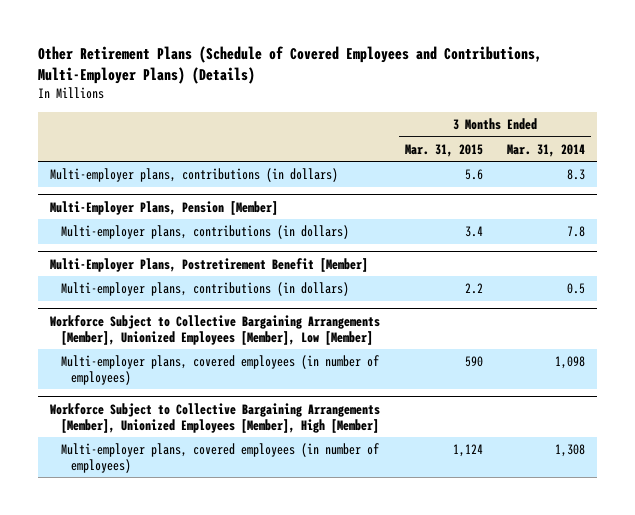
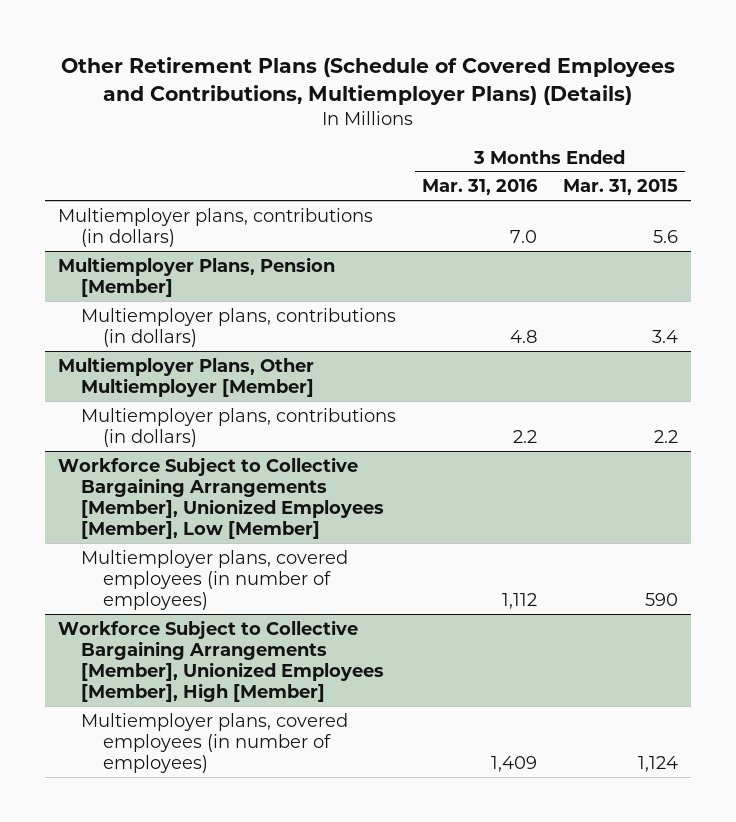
[37,45,542,84] Other Retirement Plans (Schedule of Covered Employees and Contributions, Multi-Employer Plans) (Details) -> [61,56,676,105] Other Retirement Plans (Schedule of Covered Employees and Contributions, Multiemployer Plans) (Details)
[507,143,586,157] Mar. 31, 2014 -> none
none -> [421,179,538,196] Mar. 31, 2016
[50,168,339,183] Multi-employer plans, contributions (in dollars) -> [58,207,374,247] Multiemployer plans, contributions (in dollars)
[50,200,279,215] Multi-Employer Plans, Pension [Member] -> [58,256,336,297] Multiemployer Plans, Pension [Member]
[60,225,349,240] Multi-employer plans, contributions (in dollars) -> [80,307,396,347] Multiemployer plans, contributions (in dollars)
[50,257,369,272] Multi-Employer Plans, Postretirement Benefit [Member] -> [58,356,315,397] Multiemployer Plans, Other Multiemployer [Member]
[60,282,349,297] Multi-employer plans, contributions (in dollars) -> [80,407,396,447] Multiemployer plans, contributions (in dollars)
[60,355,379,385] Multi-employer plans, covered employees (in number of employees) -> [80,549,348,611] Multiemployer plans, covered employees (in number of employees)
[60,443,379,473] Multi-employer plans, covered employees (in number of employees) -> [80,712,348,774] Multiemployer plans, covered employees (in number of employees)

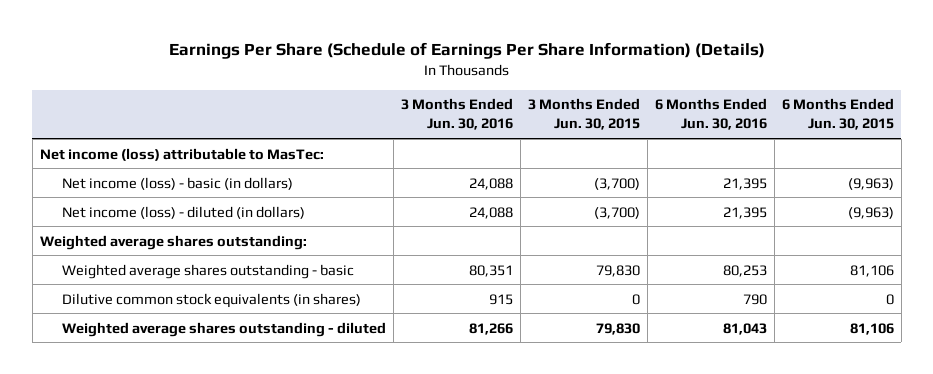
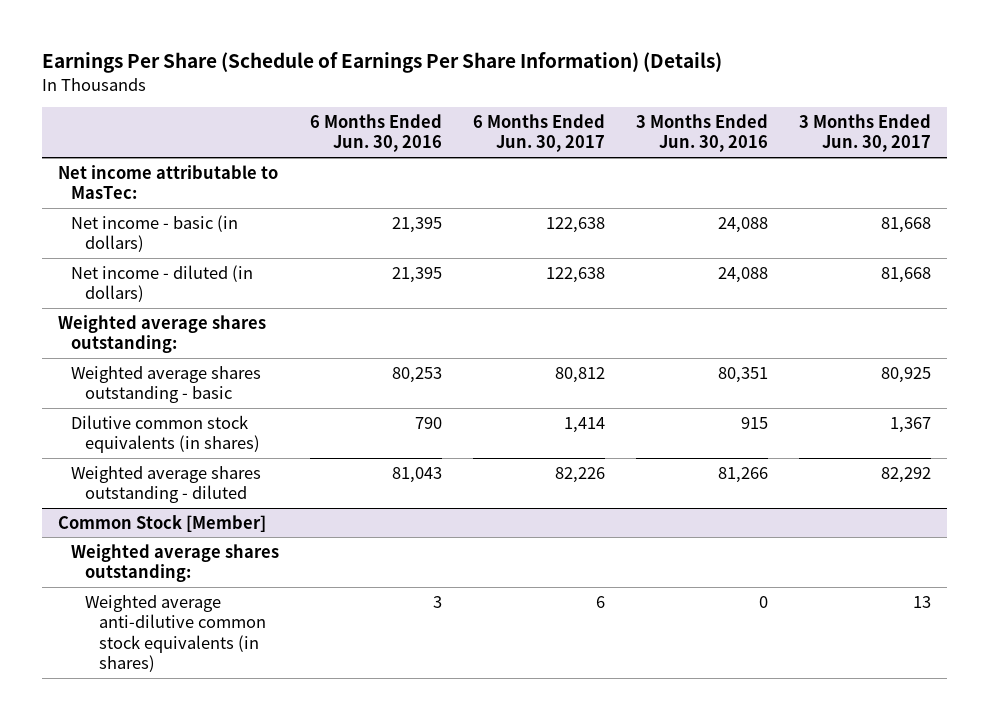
[528,98,641,131] 3 Months Ended Jun. 30, 2015 -> none
[781,98,894,131] 6 Months Ended Jun. 30, 2015 -> none
none -> [473,114,606,153] 6 Months Ended Jun. 30, 2017
none -> [799,114,932,153] 3 Months Ended Jun. 30, 2017
[39,147,324,161] Net income (loss) attributable to MasTec: -> [57,164,278,200] Net income attributable to MasTec:
[62,176,294,190] Net income (loss) - basic (in dollars) -> [71,214,239,253] Net income - basic (in dollars)
[62,205,306,219] Net income (loss) - diluted (in dollars) -> [71,264,254,303] Net income - diluted (in dollars)
none -> [57,514,266,532] Common Stock [Member]
none -> [71,543,280,583] Weighted average shares outstanding:
none -> [85,594,266,672] Weighted average anti-dilutive common stock equivalents (in shares)

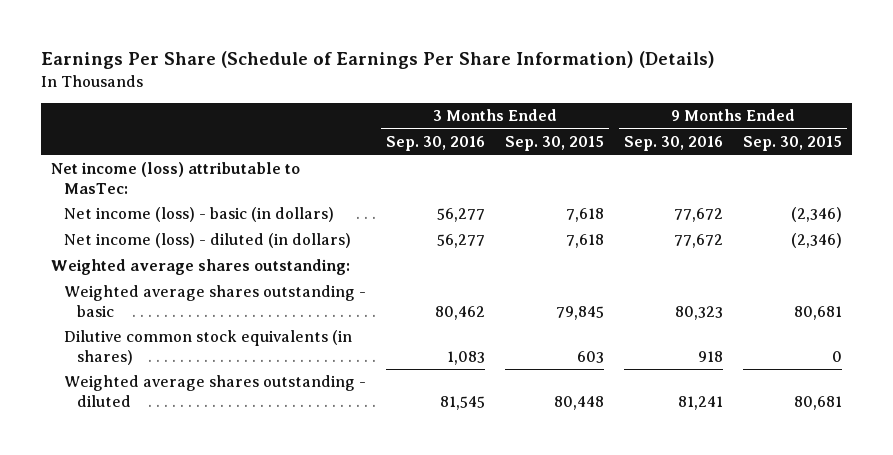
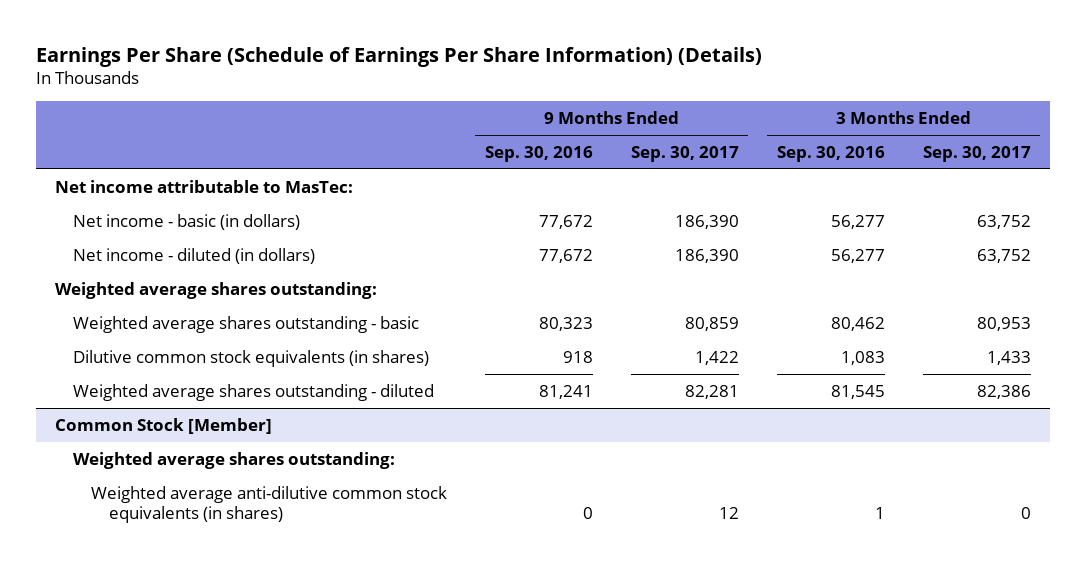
[505,136,605,152] Sep. 30, 2015 -> none
[743,136,843,152] Sep. 30, 2015 -> none
none -> [630,145,739,162] Sep. 30, 2017
none -> [922,145,1031,162] Sep. 30, 2017
[50,162,300,194] Net income (loss) attributable to MasTec: -> [54,179,353,193] Net income attributable to MasTec:
[63,207,334,223] Net income (loss) - basic (in dollars) -> [72,213,300,230] Net income - basic (in dollars)
[63,233,351,249] Net income (loss) - diluted (in dollars) -> [72,247,315,264] Net income - diluted (in dollars)
none -> [54,417,272,434] Common Stock [Member]
none -> [72,451,395,469] Weighted average shares outstanding:
none -> [90,485,447,524] Weighted average anti-dilutive common stock equivalents (in shares)

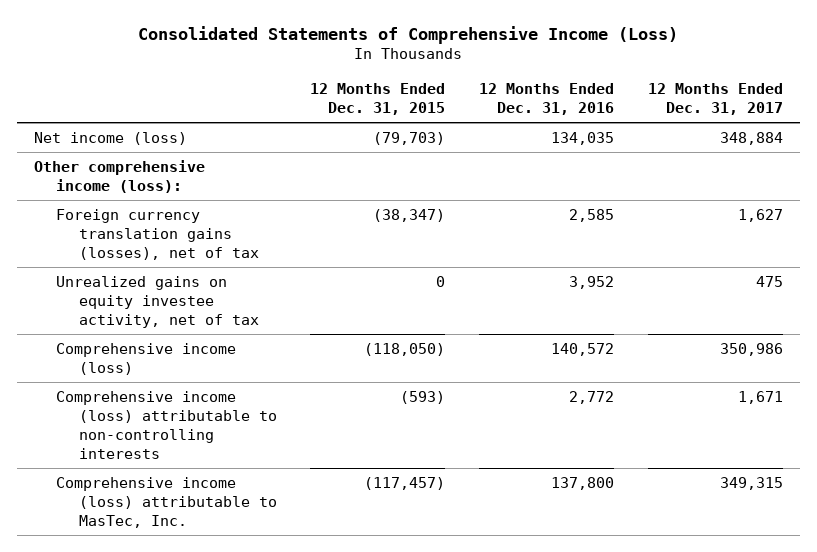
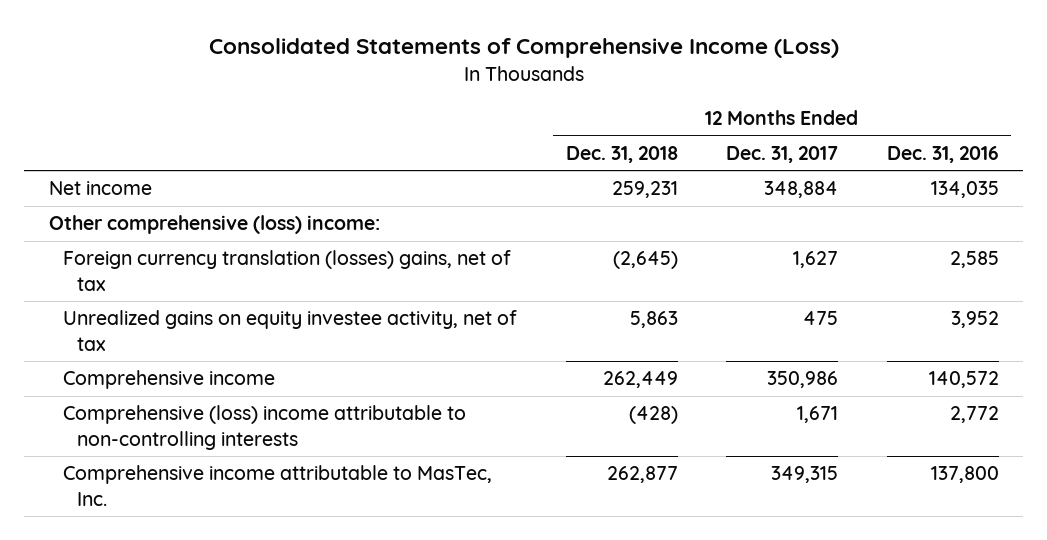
[310,83,446,115] 12 Months Ended Dec. 31, 2015 -> none
none -> [565,145,678,163] Dec. 31, 2018
[33,132,187,146] Net income (loss) -> [48,181,152,196] Net income
[33,160,205,193] Other comprehensive income (loss): -> [48,215,380,235] Other comprehensive (loss) income:
[56,209,259,260] Foreign currency translation gains (losses), net of tax -> [63,250,512,291] Foreign currency translation (losses) gains, net of tax
[56,343,237,375] Comprehensive income (loss) -> [63,370,276,390] Comprehensive income
[56,391,277,459] Comprehensive income (loss) attributable to non-controlling interests -> [63,405,467,450] Comprehensive (loss) income attributable to non-controlling interests
[56,477,277,528] Comprehensive income (loss) attributable to MasTec, Inc. -> [63,465,493,506] Comprehensive income attributable to MasTec, Inc.

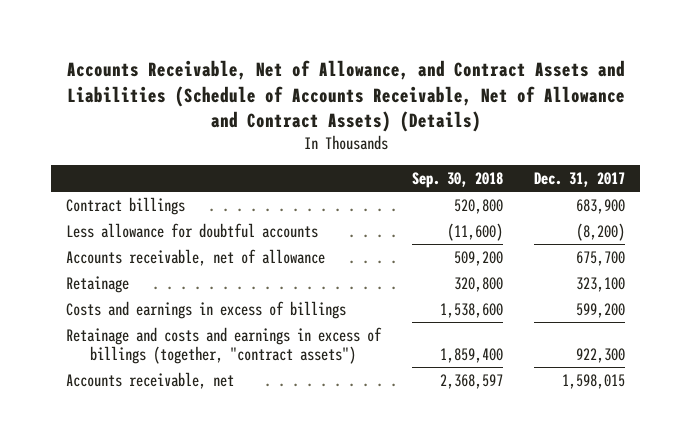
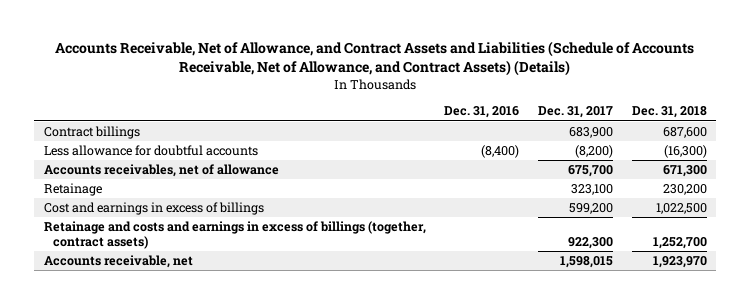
[66,60,625,133] Accounts Receivable, Net of Allowance, and Contract Assets and Liabilities (Schedule of Accounts Receivable, Net of Allowance and Contract Assets) (Details) -> [55,41,695,77] Accounts Receivable, Net of Allowance, and Contract Assets and Liabilities (Schedule of Accounts Receivable, Net of Allowance, and Contract Assets) (Details)
[412,172,504,189] Sep. 30, 2018 -> none
none -> [444,106,520,119] Dec. 31, 2016
none -> [631,106,707,119] Dec. 31, 2018
[66,248,326,266] Accounts receivable, net of allowance -> [43,164,279,178] Accounts receivables, net of allowance
[66,300,347,319] Costs and earnings in excess of billings -> [43,202,264,216] Cost and earnings in excess of billings
[66,326,383,365] Retainage and costs and earnings in excess of billings (together, "contract assets") -> [43,221,426,249] Retainage and costs and earnings in excess of billings (together, contract assets)

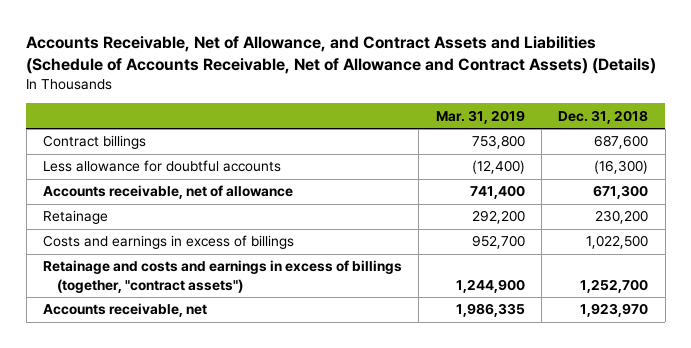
[55,41,695,77] Accounts Receivable, Net of Allowance, and Contract Assets and Liabilities (Schedule of Accounts Receivable, Net of Allowance, and Contract Assets) (Details) -> [26,36,657,74] Accounts Receivable, Net of Allowance, and Contract Assets and Liabilities (Schedule of Accounts Receivable, Net of Allowance and Contract Assets) (Details)
[444,106,520,119] Dec. 31, 2016 -> none
[537,106,613,119] Dec. 31, 2017 -> none
none -> [435,109,525,124] Mar. 31, 2019
[43,164,279,178] Accounts receivables, net of allowance -> [43,185,294,200] Accounts receivable, net of allowance
[43,202,264,216] Cost and earnings in excess of billings -> [43,235,295,250] Costs and earnings in excess of billings
[43,221,426,249] Retainage and costs and earnings in excess of billings (together, contract assets) -> [43,260,403,293] Retainage and costs and earnings in excess of billings (together, "contract assets")

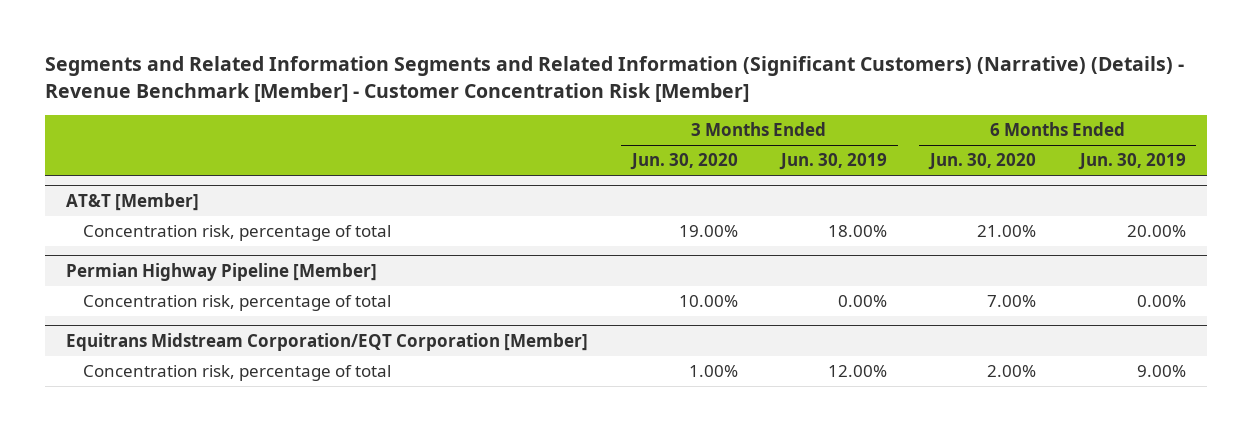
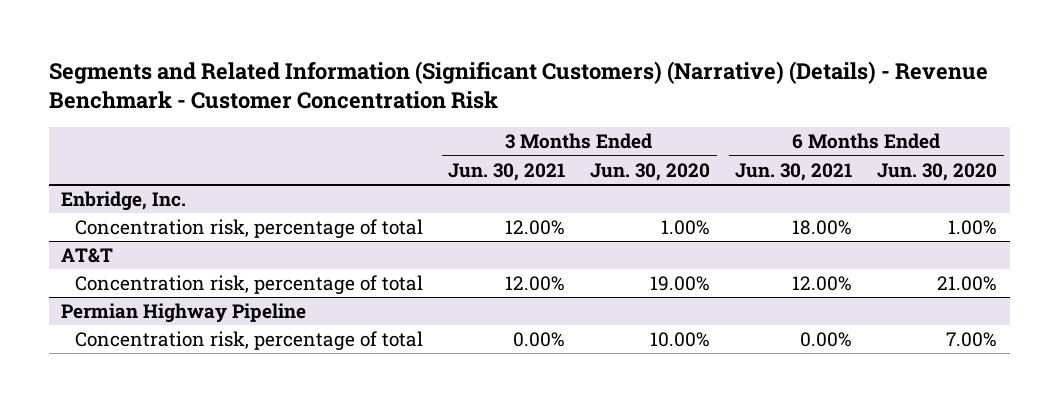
[44,56,1184,102] Segments and Related Information Segments and Related Information (Significant Customers) (Narrative) (Details) - Revenue Benchmark [Member] - Customer Concentration Risk [Member] -> [48,60,988,110] Segments and Related Information (Significant Customers) (Narrative) (Details) - Revenue Benchmark - Customer Concentration Risk
[779,153,888,171] Jun. 30, 2019 -> none
[1077,153,1186,171] Jun. 30, 2019 -> none
none -> [448,162,566,181] Jun. 30, 2021
none -> [735,162,853,181] Jun. 30, 2021
[66,193,200,212] AT&T [Member] -> [61,191,187,212] Enbridge, Inc.
none -> [75,219,424,240] Concentration risk, percentage of total
none -> [61,248,114,264] AT&T
[66,263,378,282] Permian Highway Pipeline [Member] -> [61,303,307,324] Permian Highway Pipeline
[66,333,589,352] Equitrans Midstream Corporation/EQT Corporation [Member] -> none
[82,365,391,382] Concentration risk, percentage of total -> none

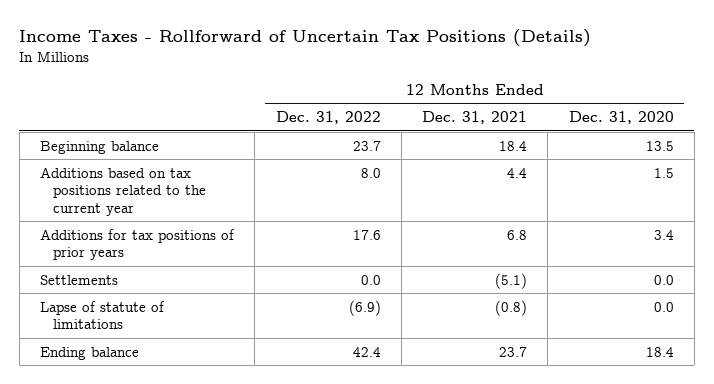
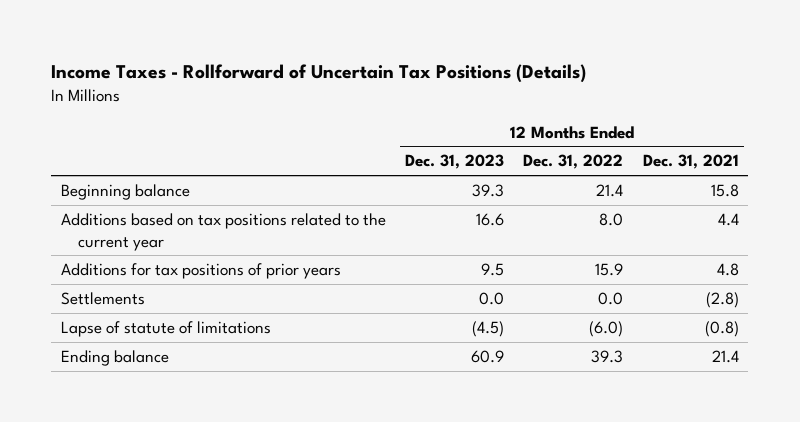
[568,111,674,125] Dec. 31, 2020 -> none
none -> [405,154,505,170] Dec. 31, 2023
[352,140,381,151] 23.7 -> [596,184,624,198] 21.4
[499,140,528,151] 18.4 -> [710,184,739,198] 15.8
[352,229,381,240] 17.6 -> [595,263,624,277] 15.9
[507,229,528,240] 6.8 -> [716,263,739,277] 4.8
[495,272,528,289] (5.1) -> [705,292,739,309] (2.8)
[348,299,381,316] (6.9) -> [589,321,624,338] (6.0)
[352,346,381,357] 42.4 -> [591,350,624,364] 39.3
[499,346,528,357] 23.7 -> [711,350,739,364] 21.4

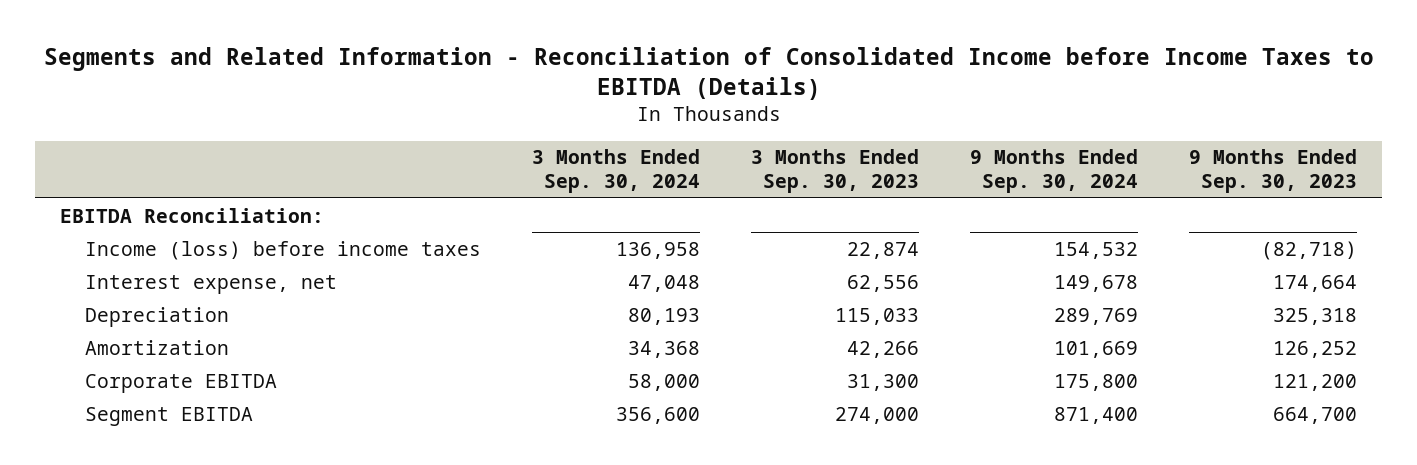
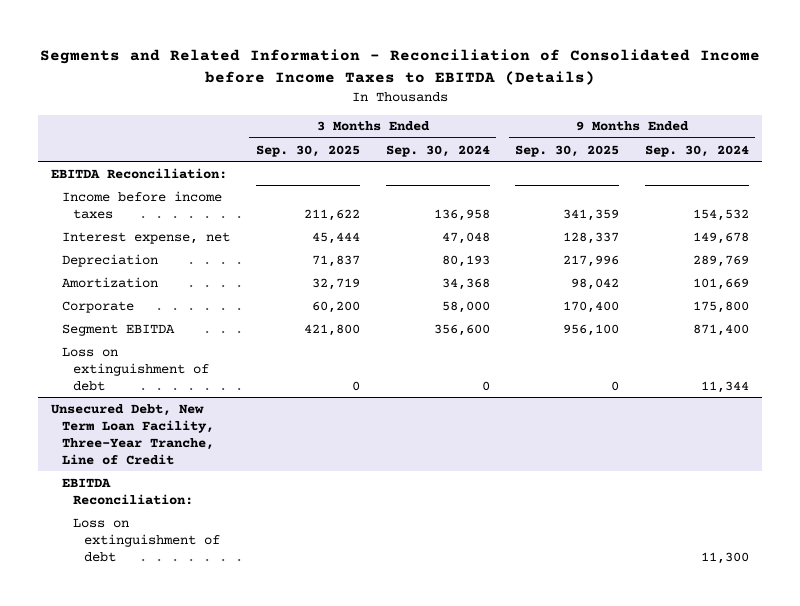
[750,149,919,194] 3 Months Ended Sep. 30, 2023 -> none
[1188,149,1357,194] 9 Months Ended Sep. 30, 2023 -> none
none -> [255,144,360,157] Sep. 30, 2025
none -> [515,144,620,157] Sep. 30, 2025
[84,240,481,260] Income (loss) before income taxes -> [62,190,223,219] Income before income taxes
[84,373,277,393] Corporate EBITDA -> [62,300,135,313] Corporate
none -> [62,346,210,391] Loss on extinguishment of debt
none -> [50,403,215,465] Unsecured Debt, New Term Loan Facility, Three-Year Tranche, Line of Credit
none -> [62,477,194,505] EBITDA Reconciliation:
none -> [73,517,221,562] Loss on extinguishment of debt

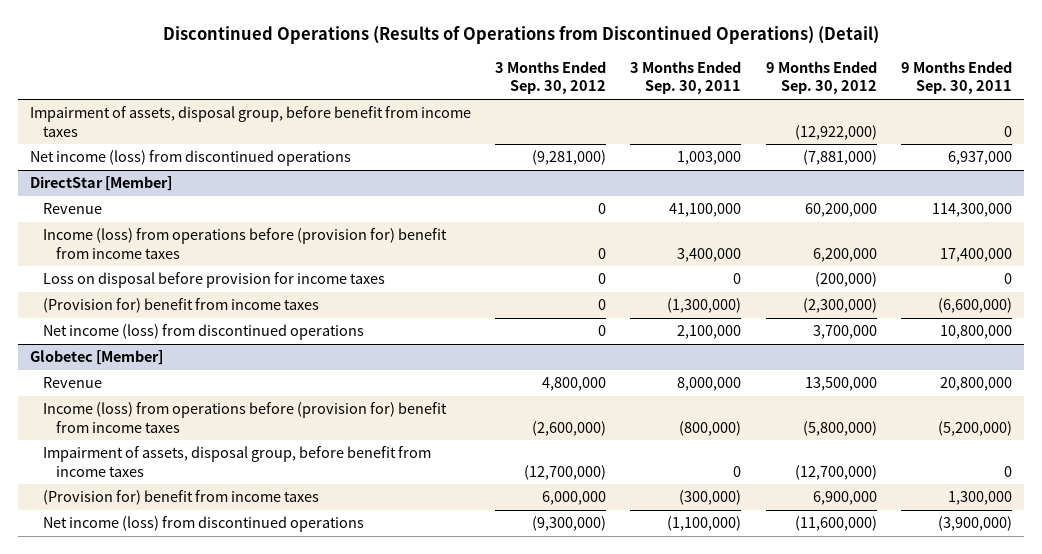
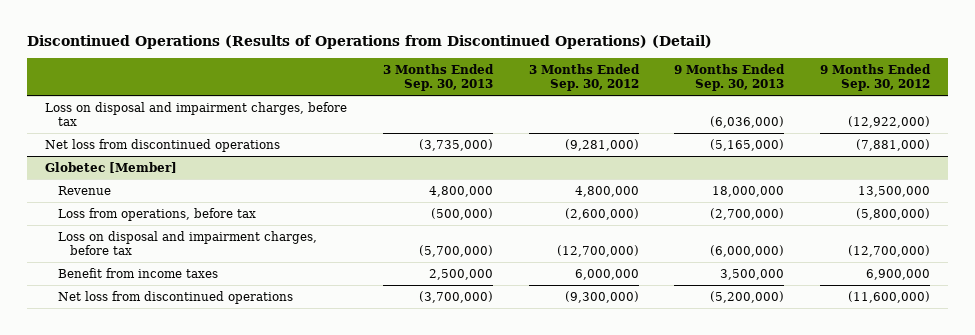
[630,61,742,95] 3 Months Ended Sep. 30, 2011 -> none
[901,61,1013,95] 9 Months Ended Sep. 30, 2011 -> none
none -> [382,63,494,92] 3 Months Ended Sep. 30, 2013
none -> [674,63,786,92] 9 Months Ended Sep. 30, 2013
[29,176,172,192] DirectStar [Member] -> none
[43,203,103,215] Revenue -> none
[43,228,448,259] Income (loss) from operations before (provision for) benefit from income taxes -> none
[43,272,386,289] Loss on disposal before provision for income taxes -> none
[43,298,320,314] (Provision for) benefit from income taxes -> none
[43,324,365,341] Net income (loss) from discontinued operations -> none
[29,106,471,137] Impairment of assets, disposal group, before benefit from income taxes -> [45,101,348,127] Loss on disposal and impairment charges, before tax
[29,150,351,167] Net income (loss) from discontinued operations -> [45,138,281,152] Net loss from discontinued operations
[43,402,448,433] Income (loss) from operations before (provision for) benefit from income taxes -> [57,207,256,221] Loss from operations, before tax
[43,446,432,477] Impairment of assets, disposal group, before benefit from income taxes -> [57,230,317,256] Loss on disposal and impairment charges, before tax
[43,490,320,506] (Provision for) benefit from income taxes -> [57,267,218,278] Benefit from income taxes
[43,516,365,533] Net income (loss) from discontinued operations -> [57,290,293,304] Net loss from discontinued operations

